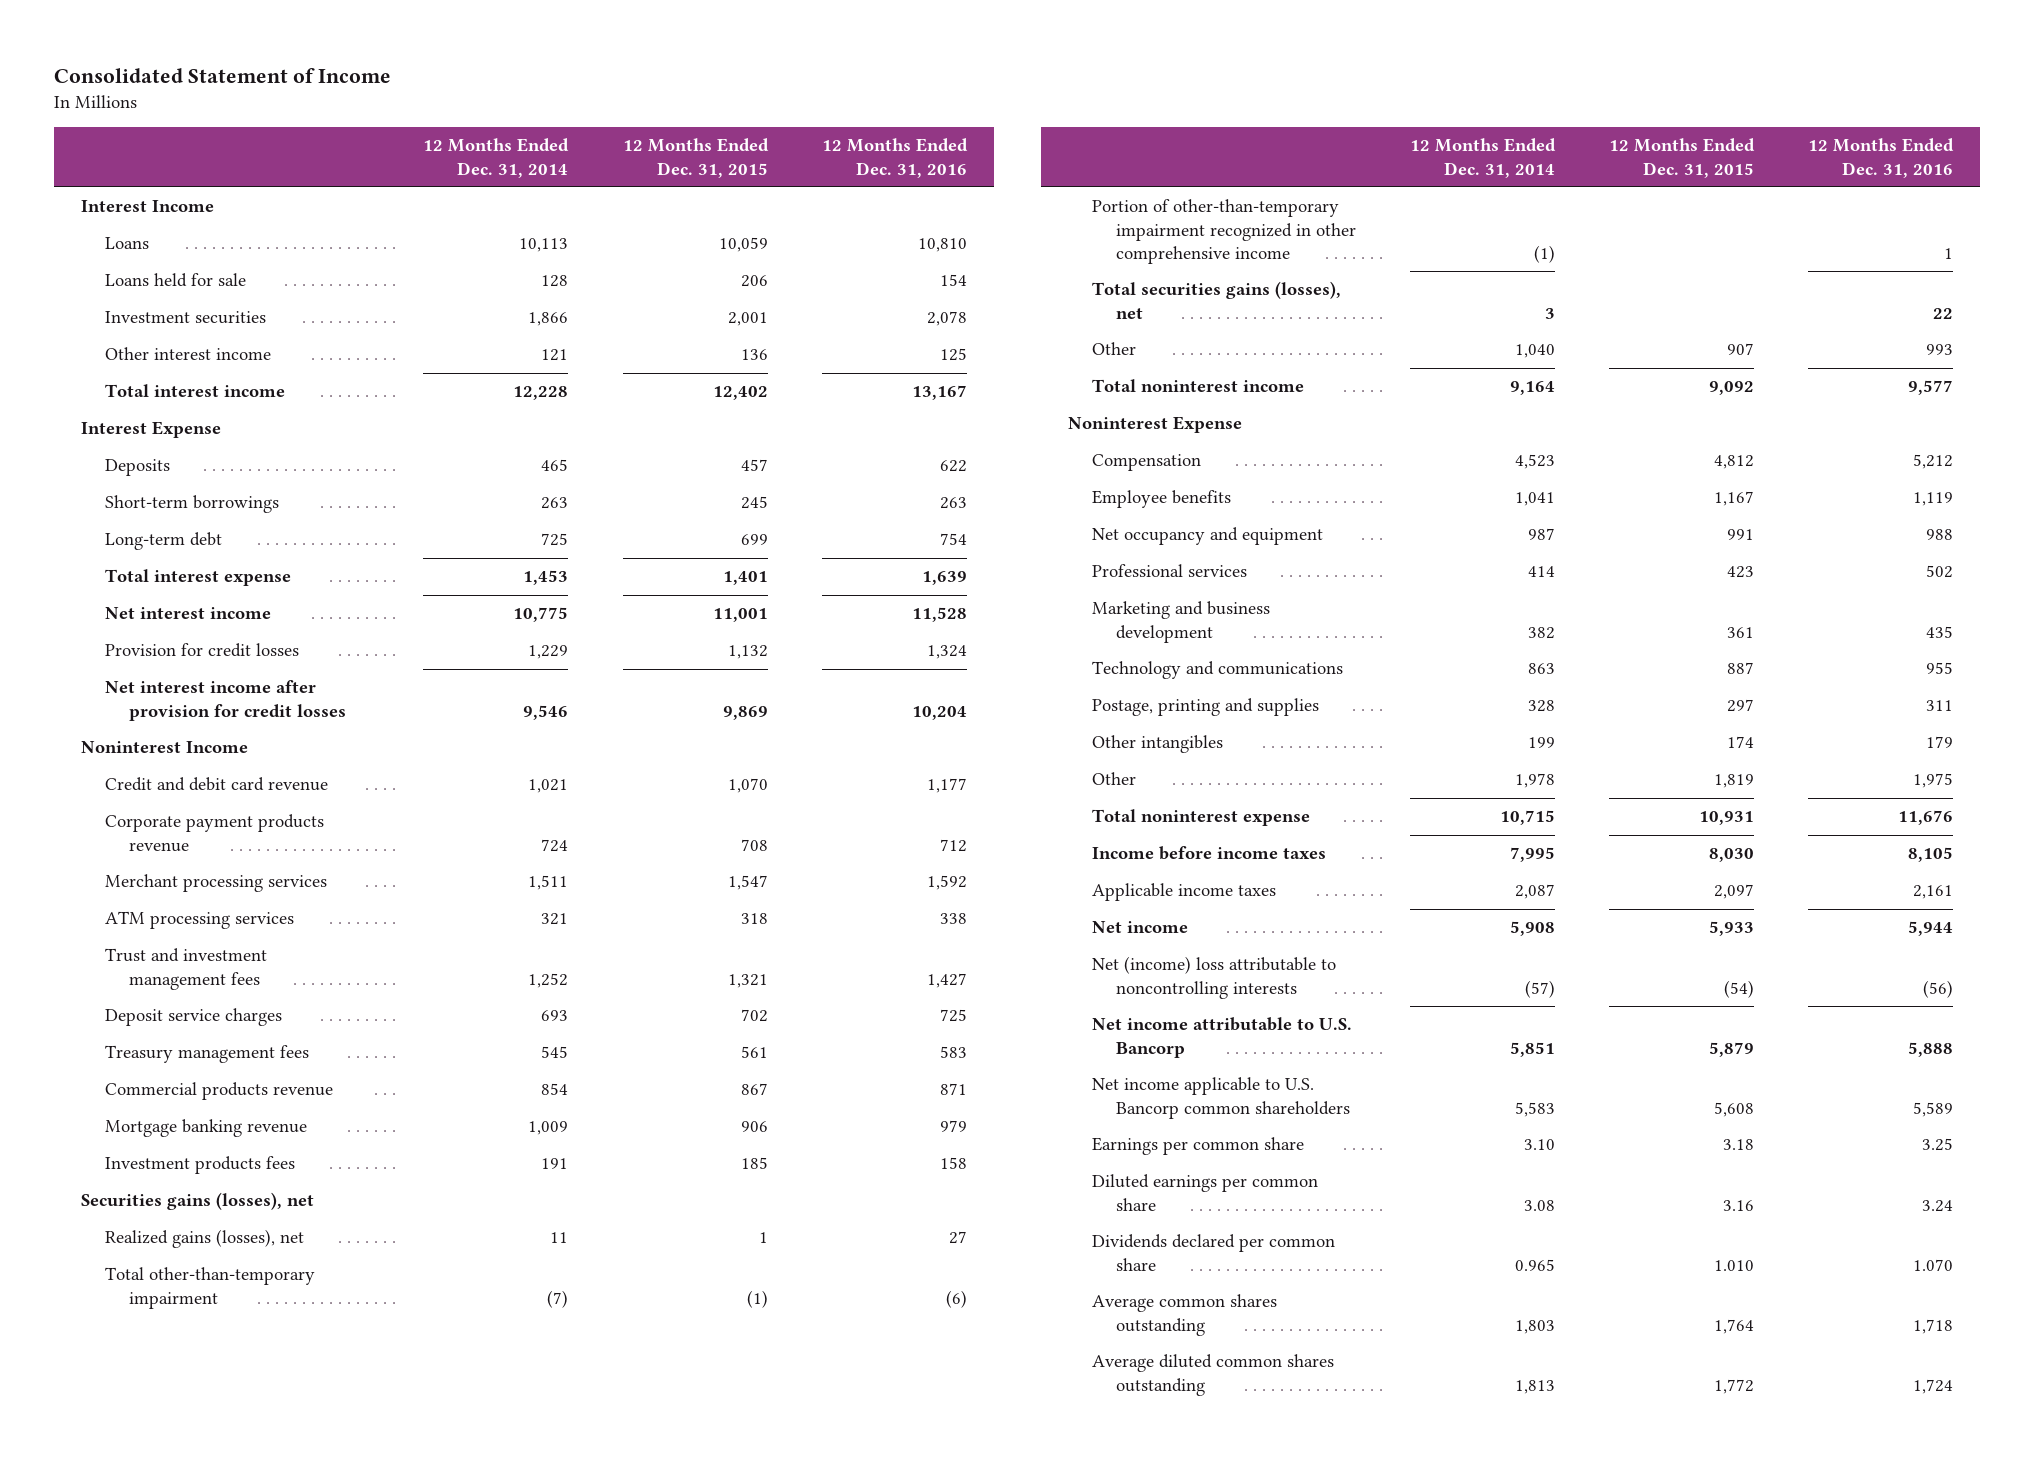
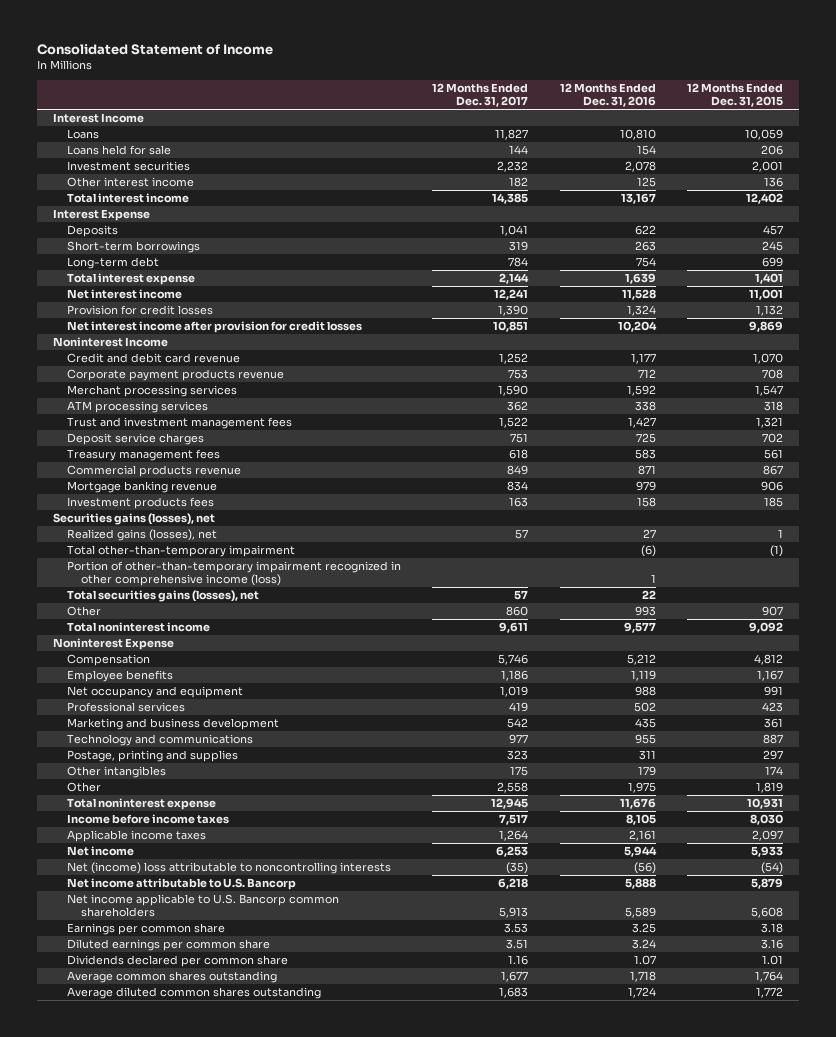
[423,138,570,178] 12 Months Ended Dec. 31, 2014 -> none
none -> [432,83,529,108] 12 Months Ended Dec. 31, 2017
[1091,199,1356,264] Portion of other-than-temporary impairment recognized in other comprehensive income -> [66,561,401,587] Portion of other-than-temporary impairment recognized in other comprehensive income (loss)
[1713,1259,1754,1271] 1.010 -> [762,955,784,966] 1.01
[1913,1258,1954,1271] 1.070 -> [633,955,656,966] 1.07

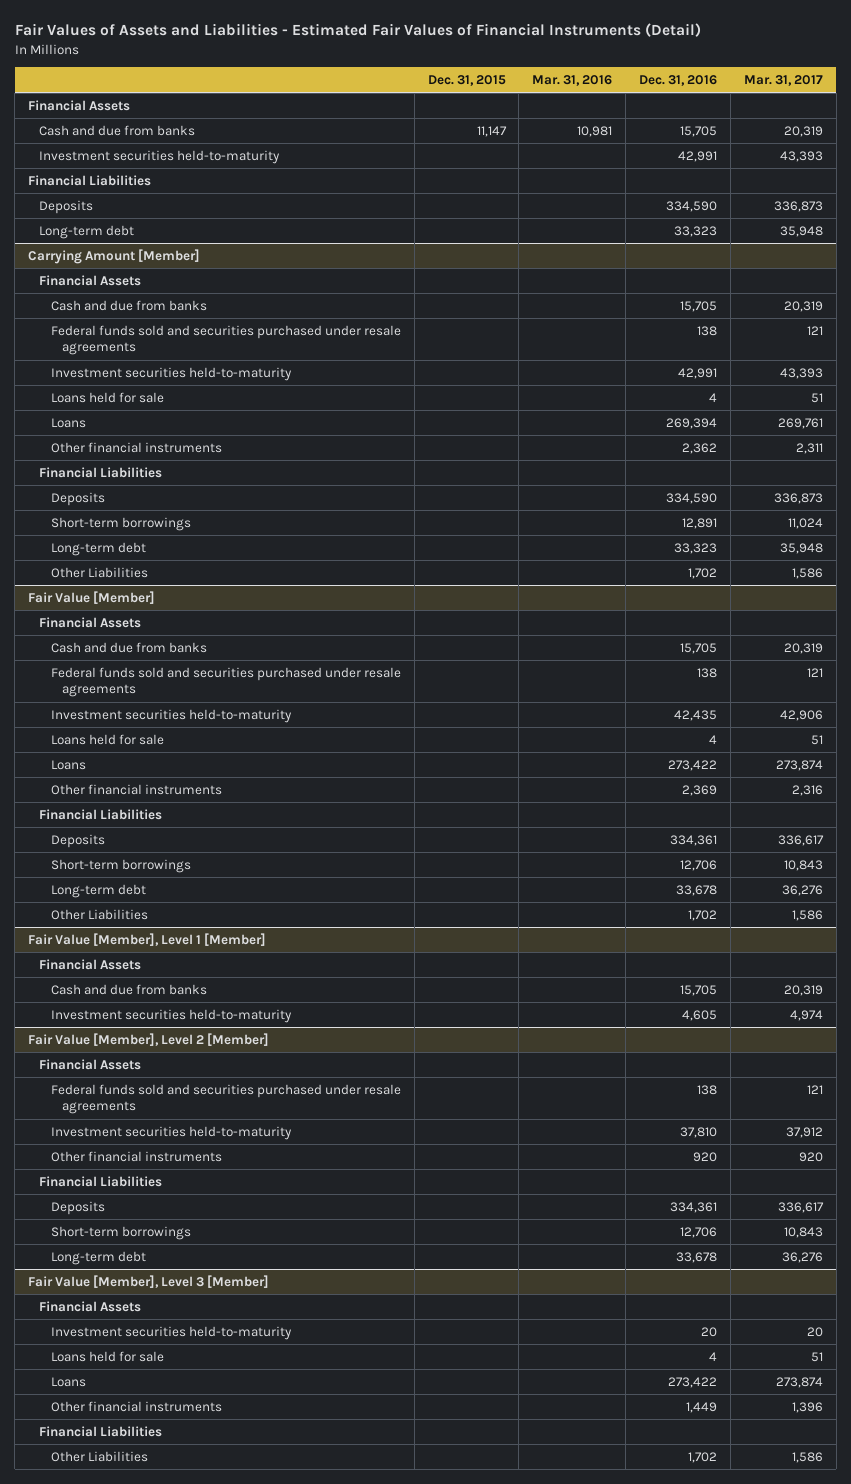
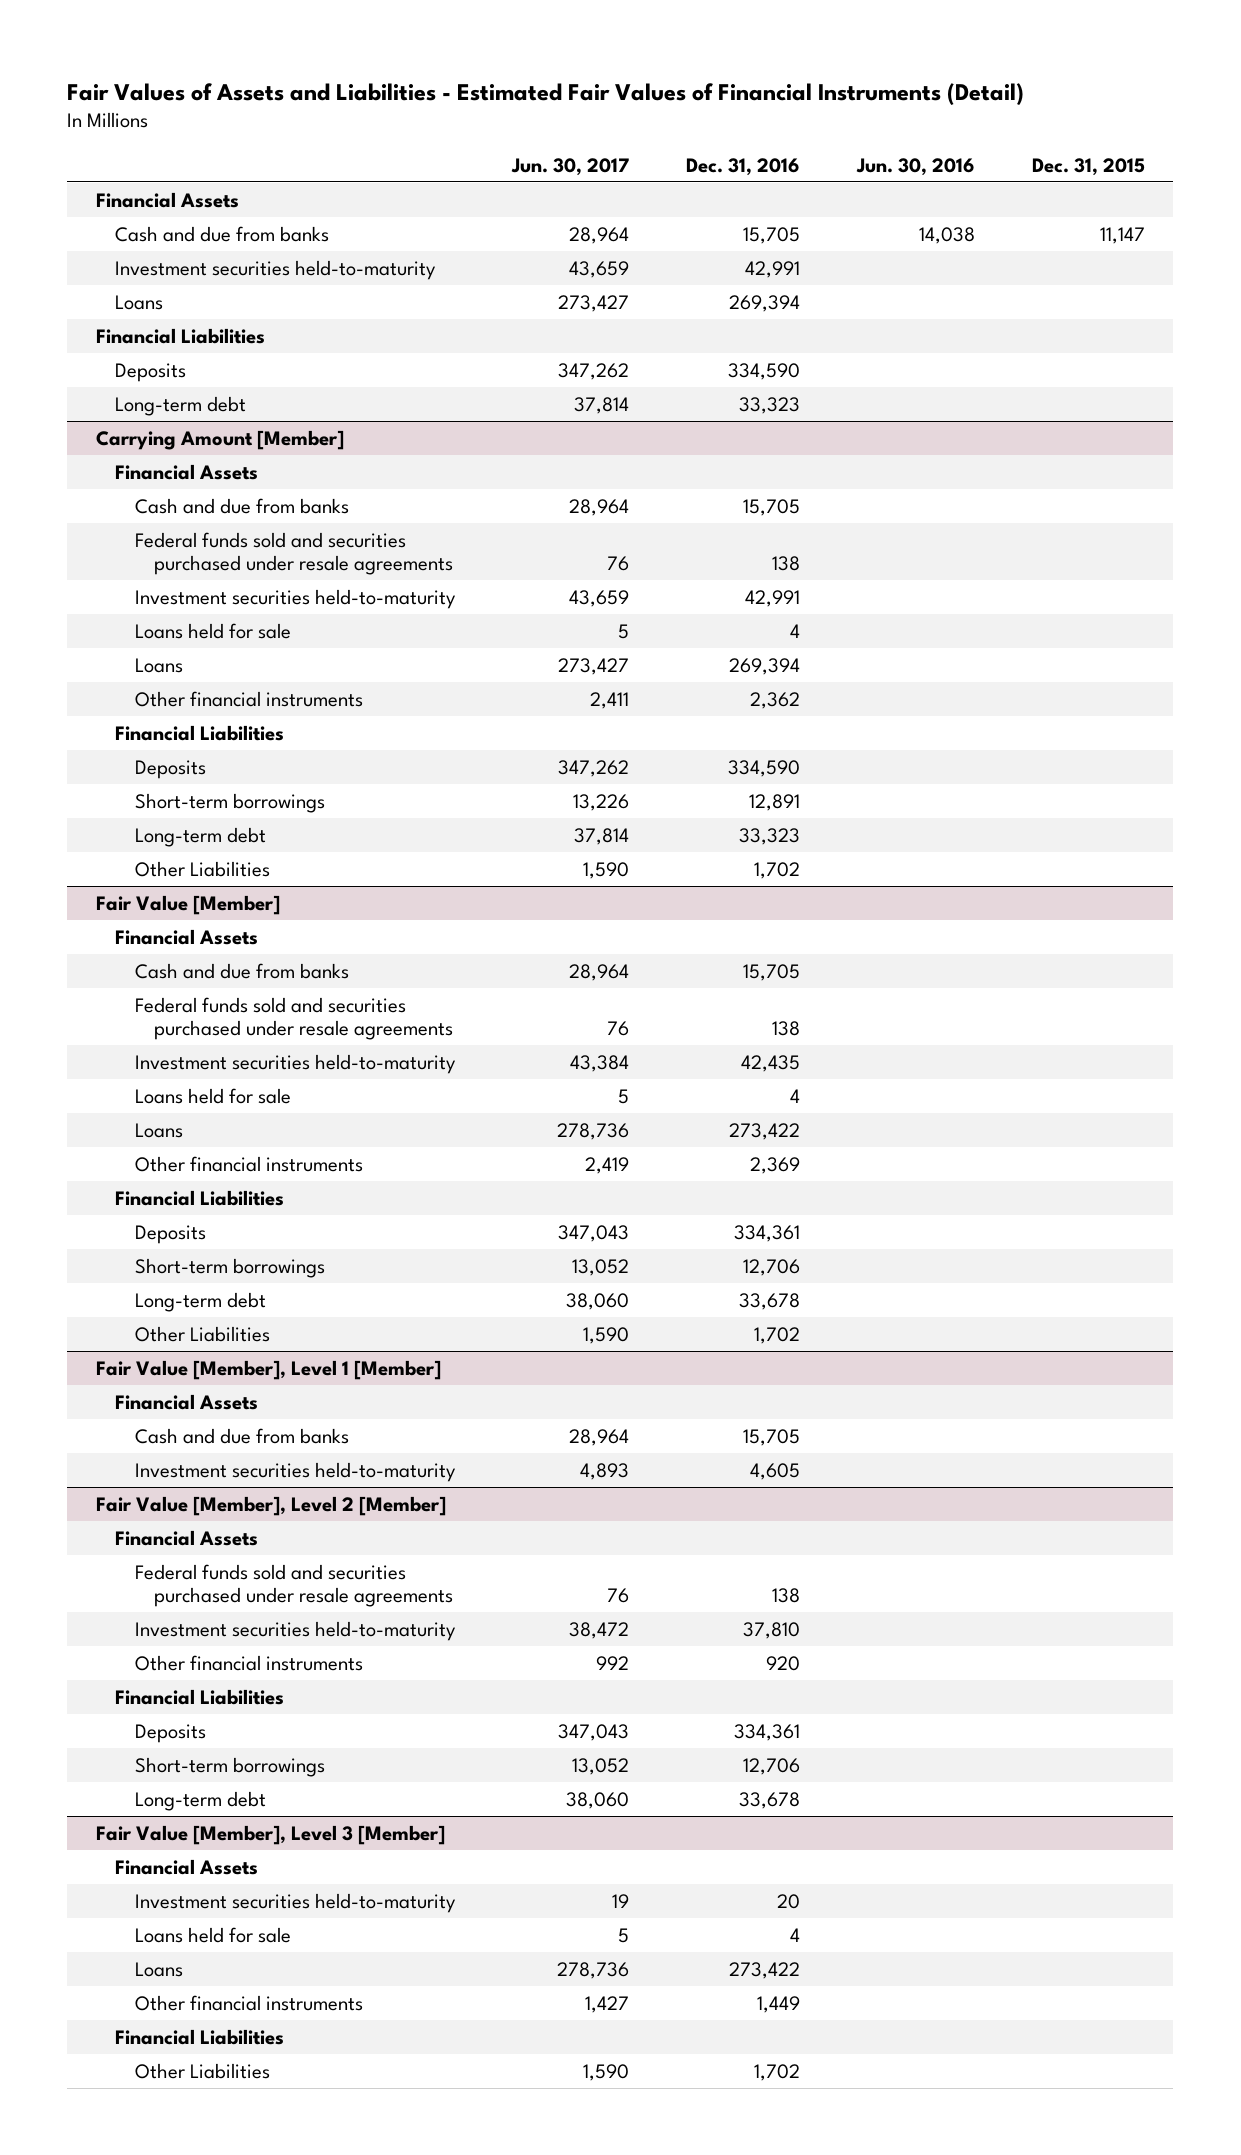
[532,74,613,86] Mar. 31, 2016 -> none
[743,74,823,86] Mar. 31, 2017 -> none
none -> [510,157,629,176] Jun. 30, 2017
none -> [855,157,975,176] Jun. 30, 2016
none -> [115,294,164,310] Loans

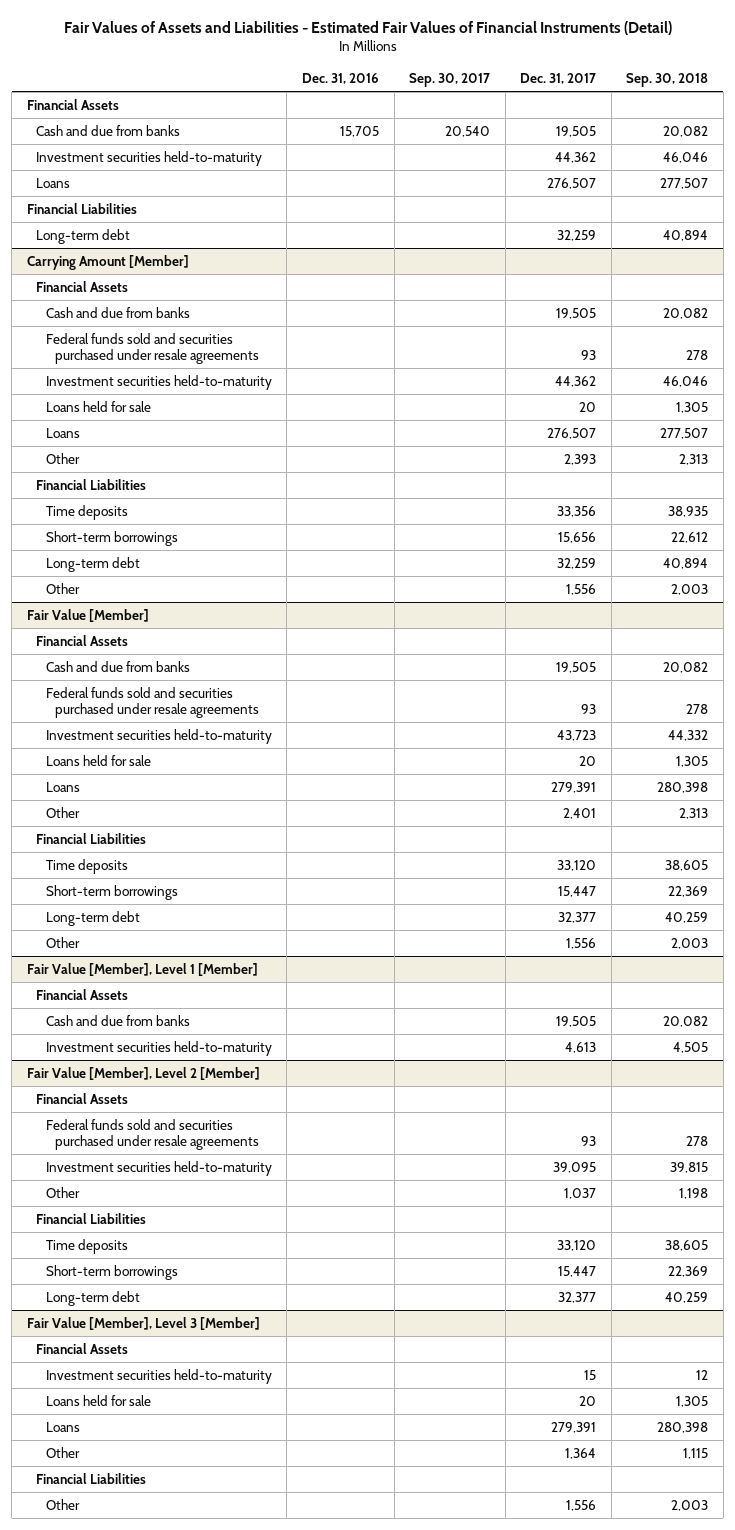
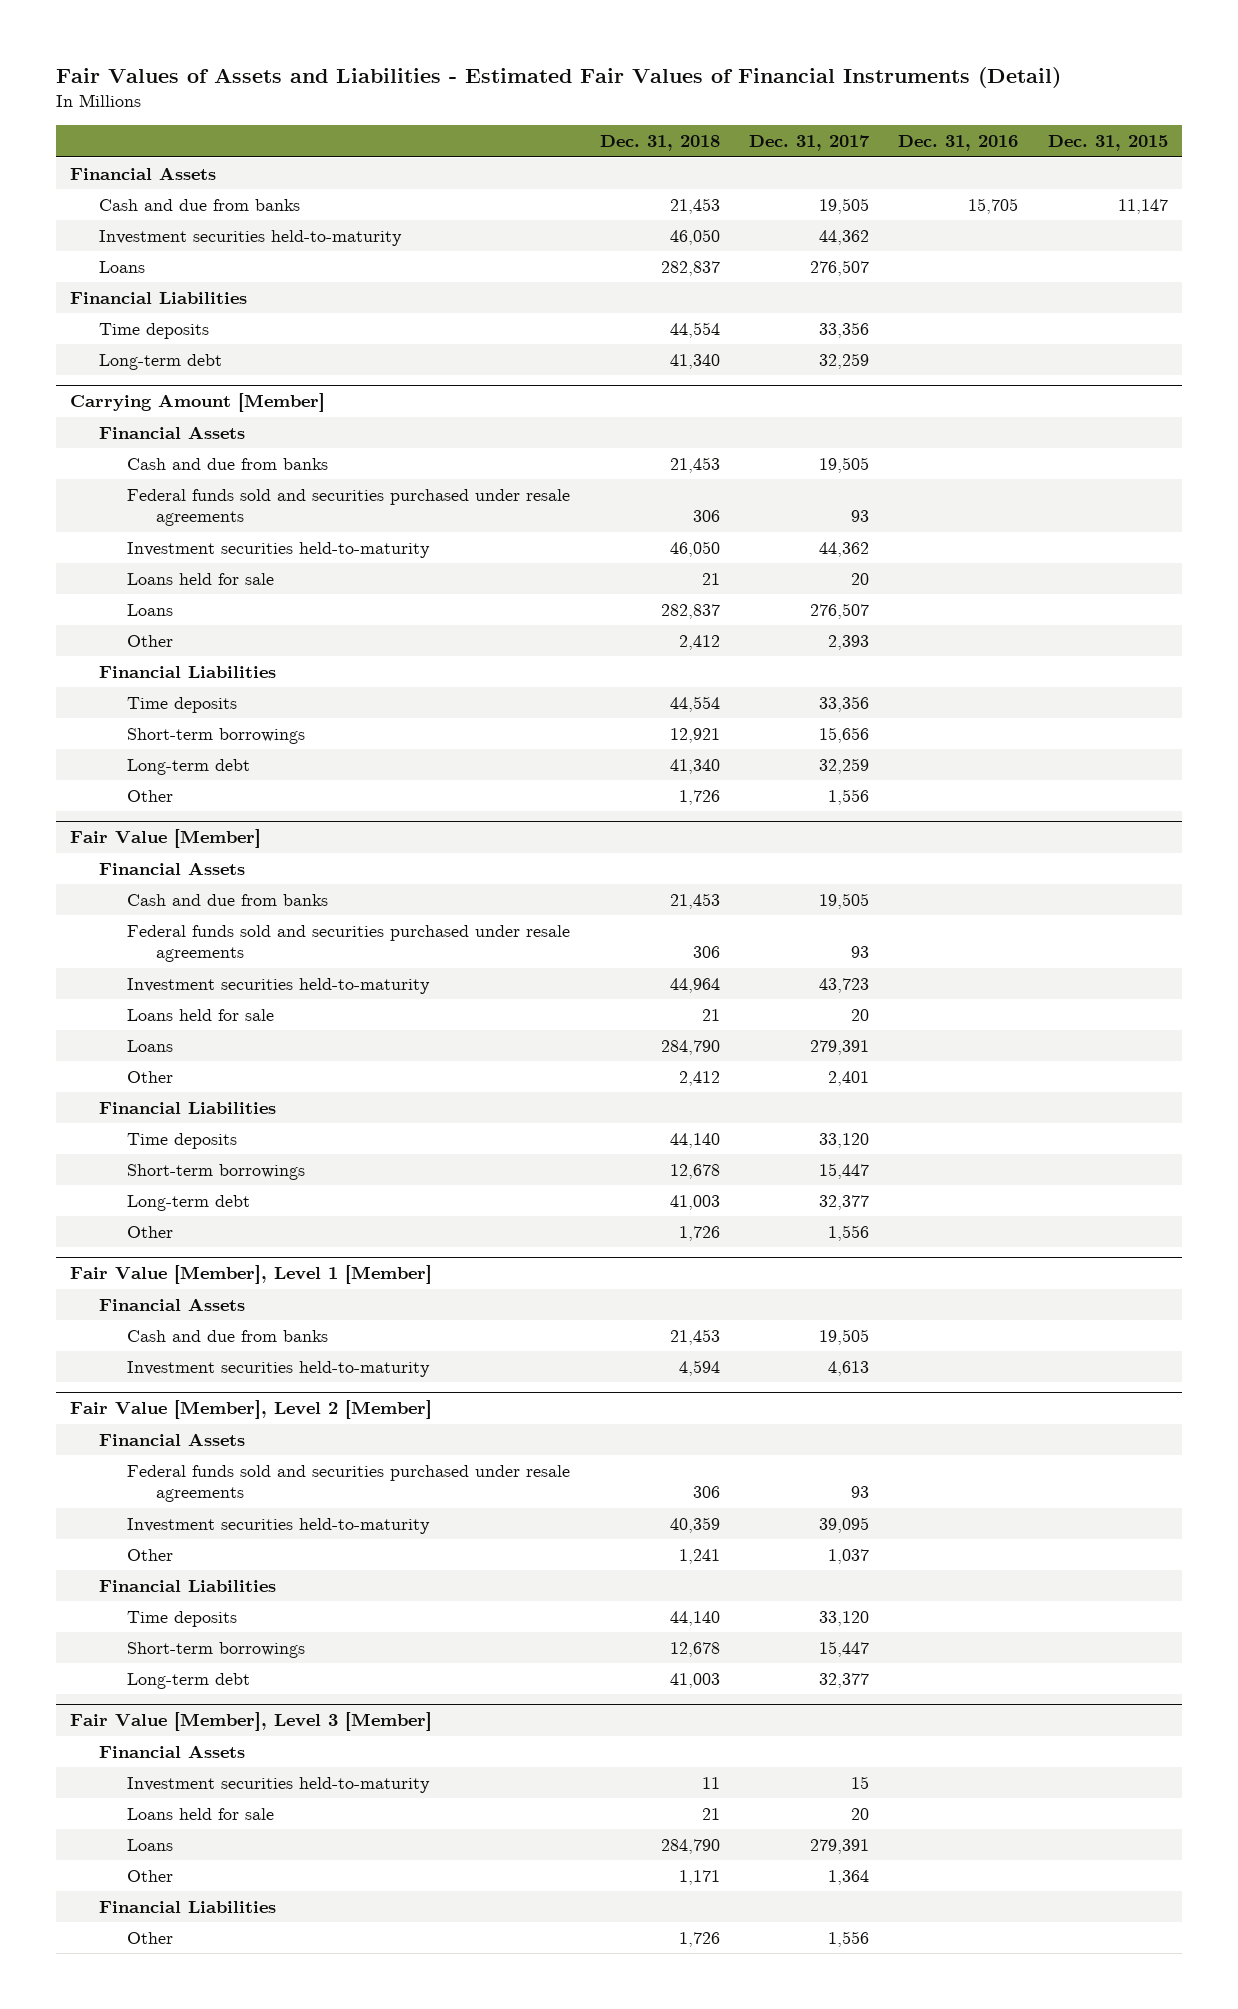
[409,72,491,87] Sep. 30, 2017 -> none
[626,72,709,87] Sep. 30, 2018 -> none
none -> [599,135,720,152] Dec. 31, 2018
none -> [1047,135,1168,152] Dec. 31, 2015
none -> [98,322,209,339] Time deposits

